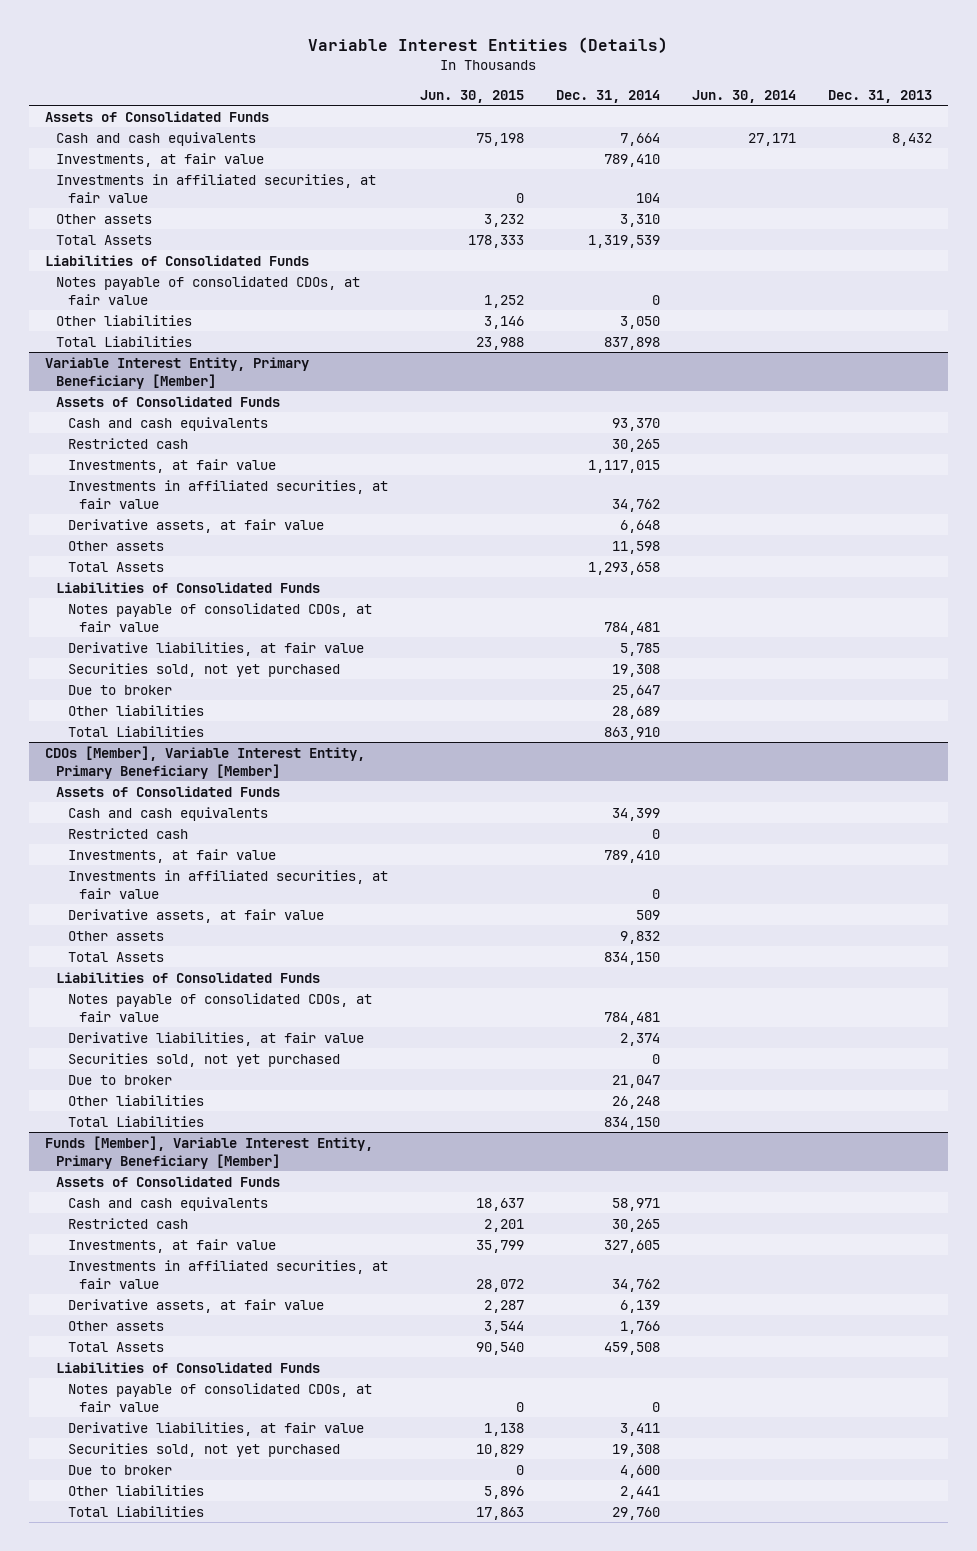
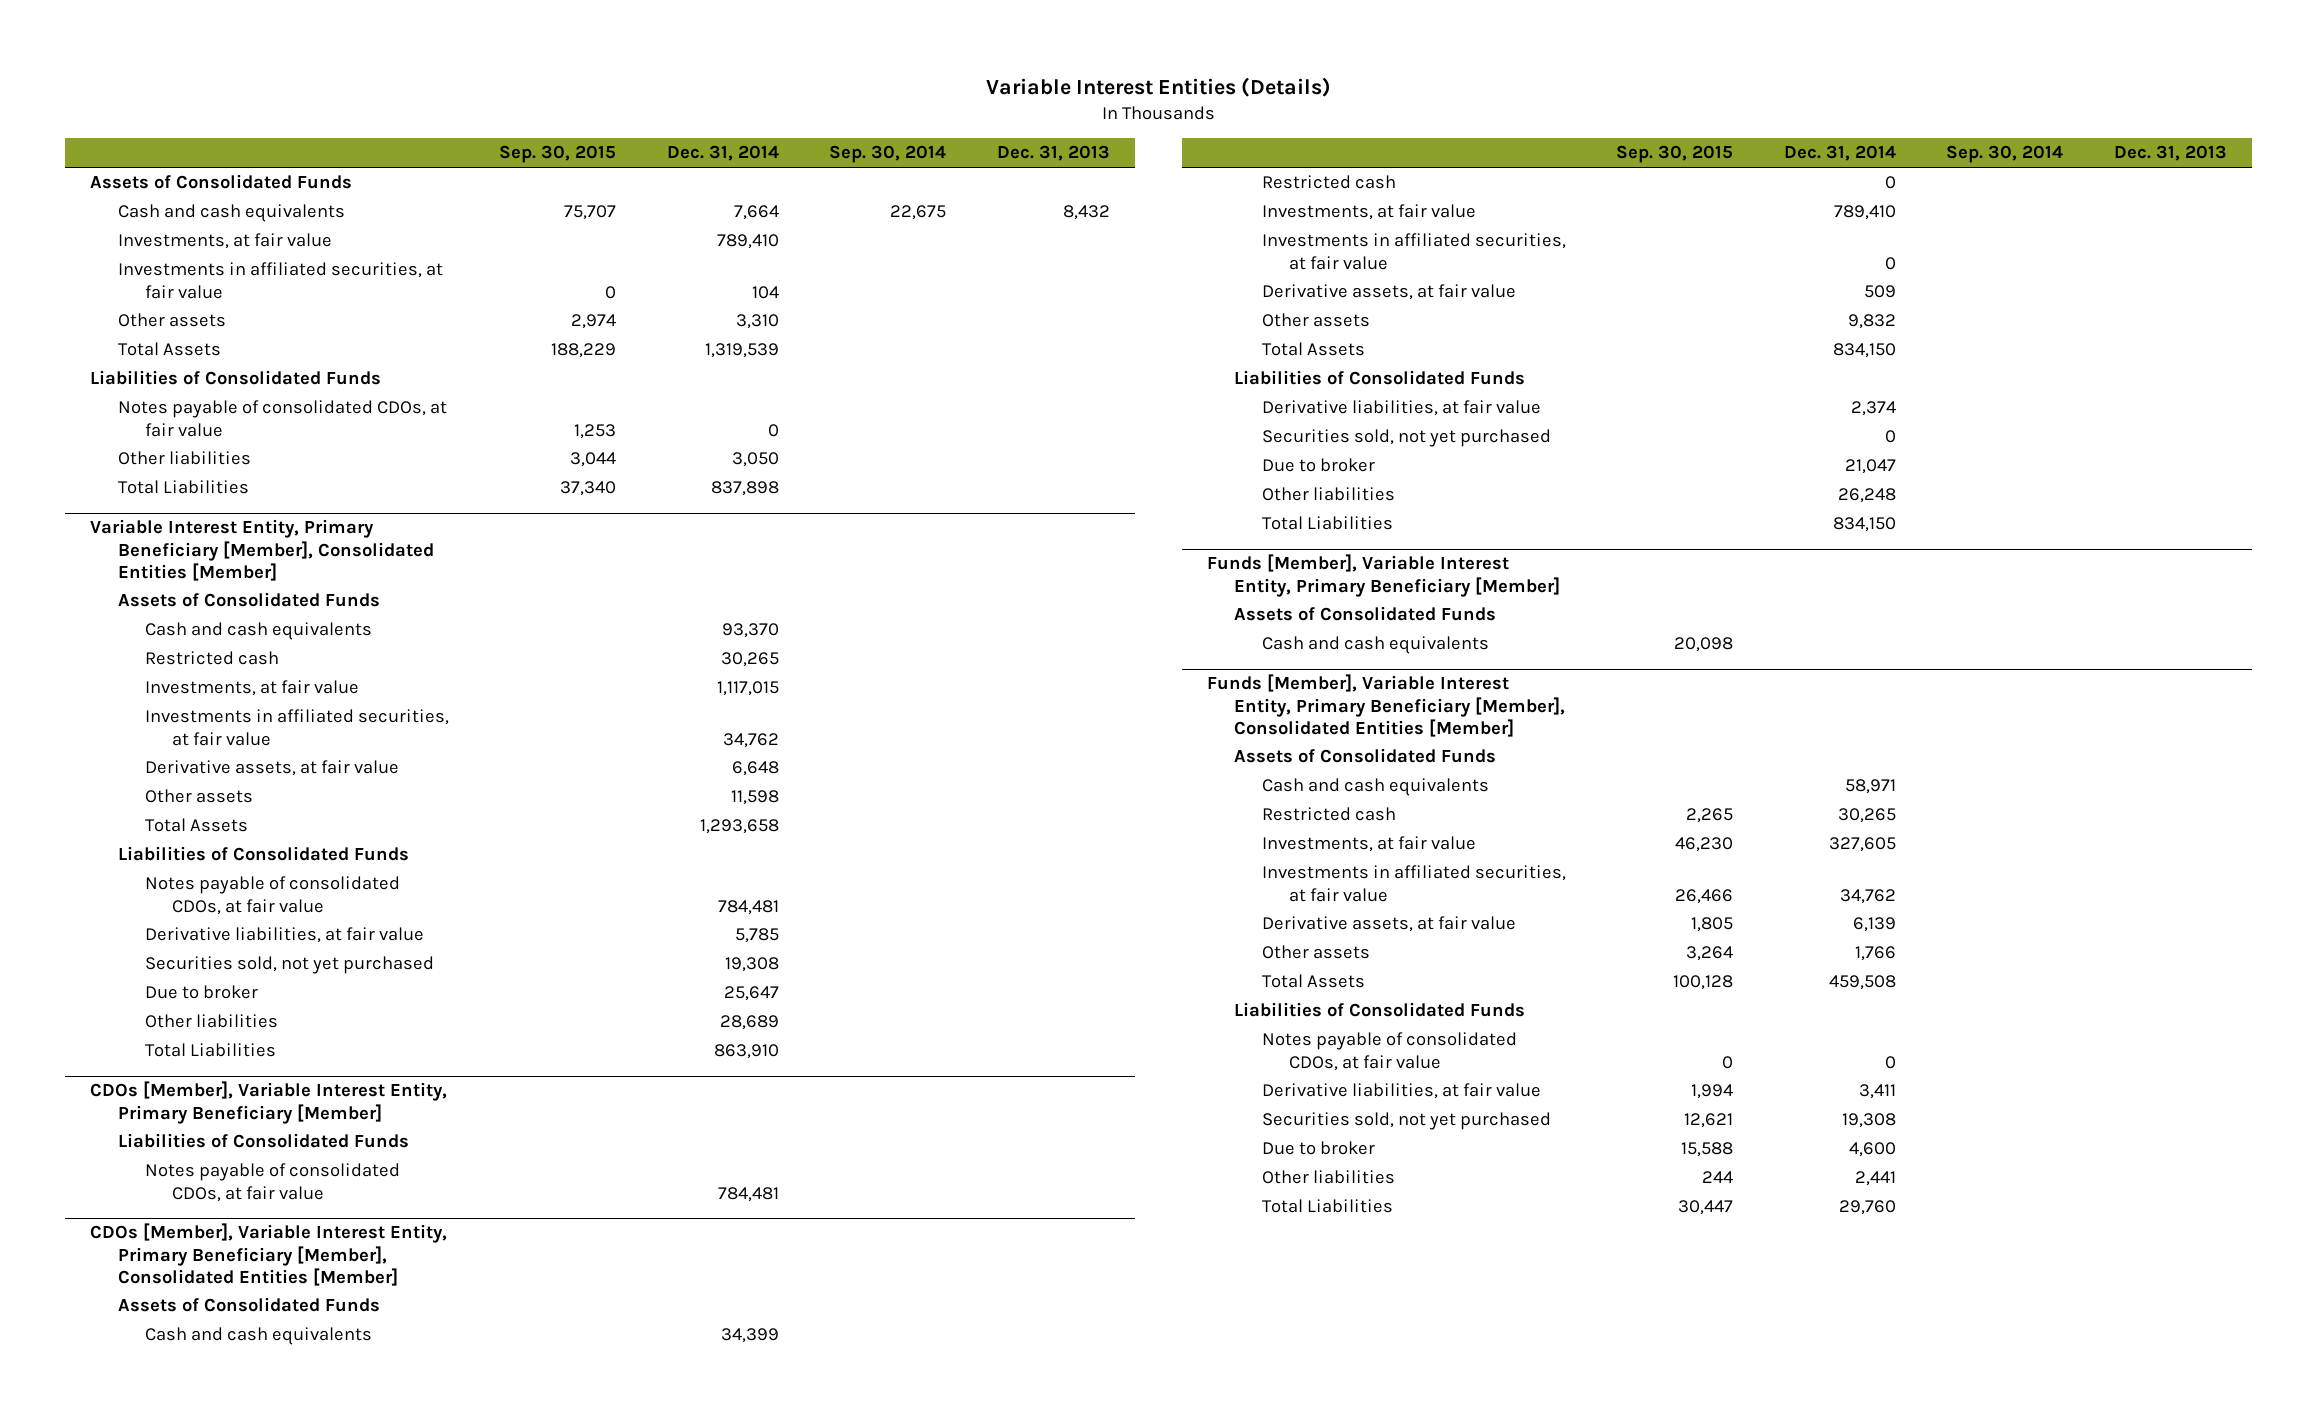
[419,89,524,103] Jun. 30, 2015 -> none
[691,89,796,103] Jun. 30, 2014 -> none
none -> [499,145,617,164] Sep. 30, 2015
none -> [829,145,947,164] Sep. 30, 2014
[45,356,310,389] Variable Interest Entity, Primary Beneficiary [Member] -> [90,519,434,581] Variable Interest Entity, Primary Beneficiary [Member], Consolidated Entities [Member]
none -> [117,1133,409,1149] Liabilities of Consolidated Funds
[67,992,372,1022] Notes payable of consolidated CDOs, at fair value -> [144,1163,400,1202] Notes payable of consolidated CDOs, at fair value
none -> [90,1223,448,1286] CDOs [Member], Variable Interest Entity, Primary Beneficiary [Member], Consolidated Entities [Member]
none -> [1261,636,1489,655] Cash and cash equivalents
none -> [1207,674,1566,737] Funds [Member], Variable Interest Entity, Primary Beneficiary [Member], Consolidated Entities [Member]
none -> [1234,748,1497,764] Assets of Consolidated Funds

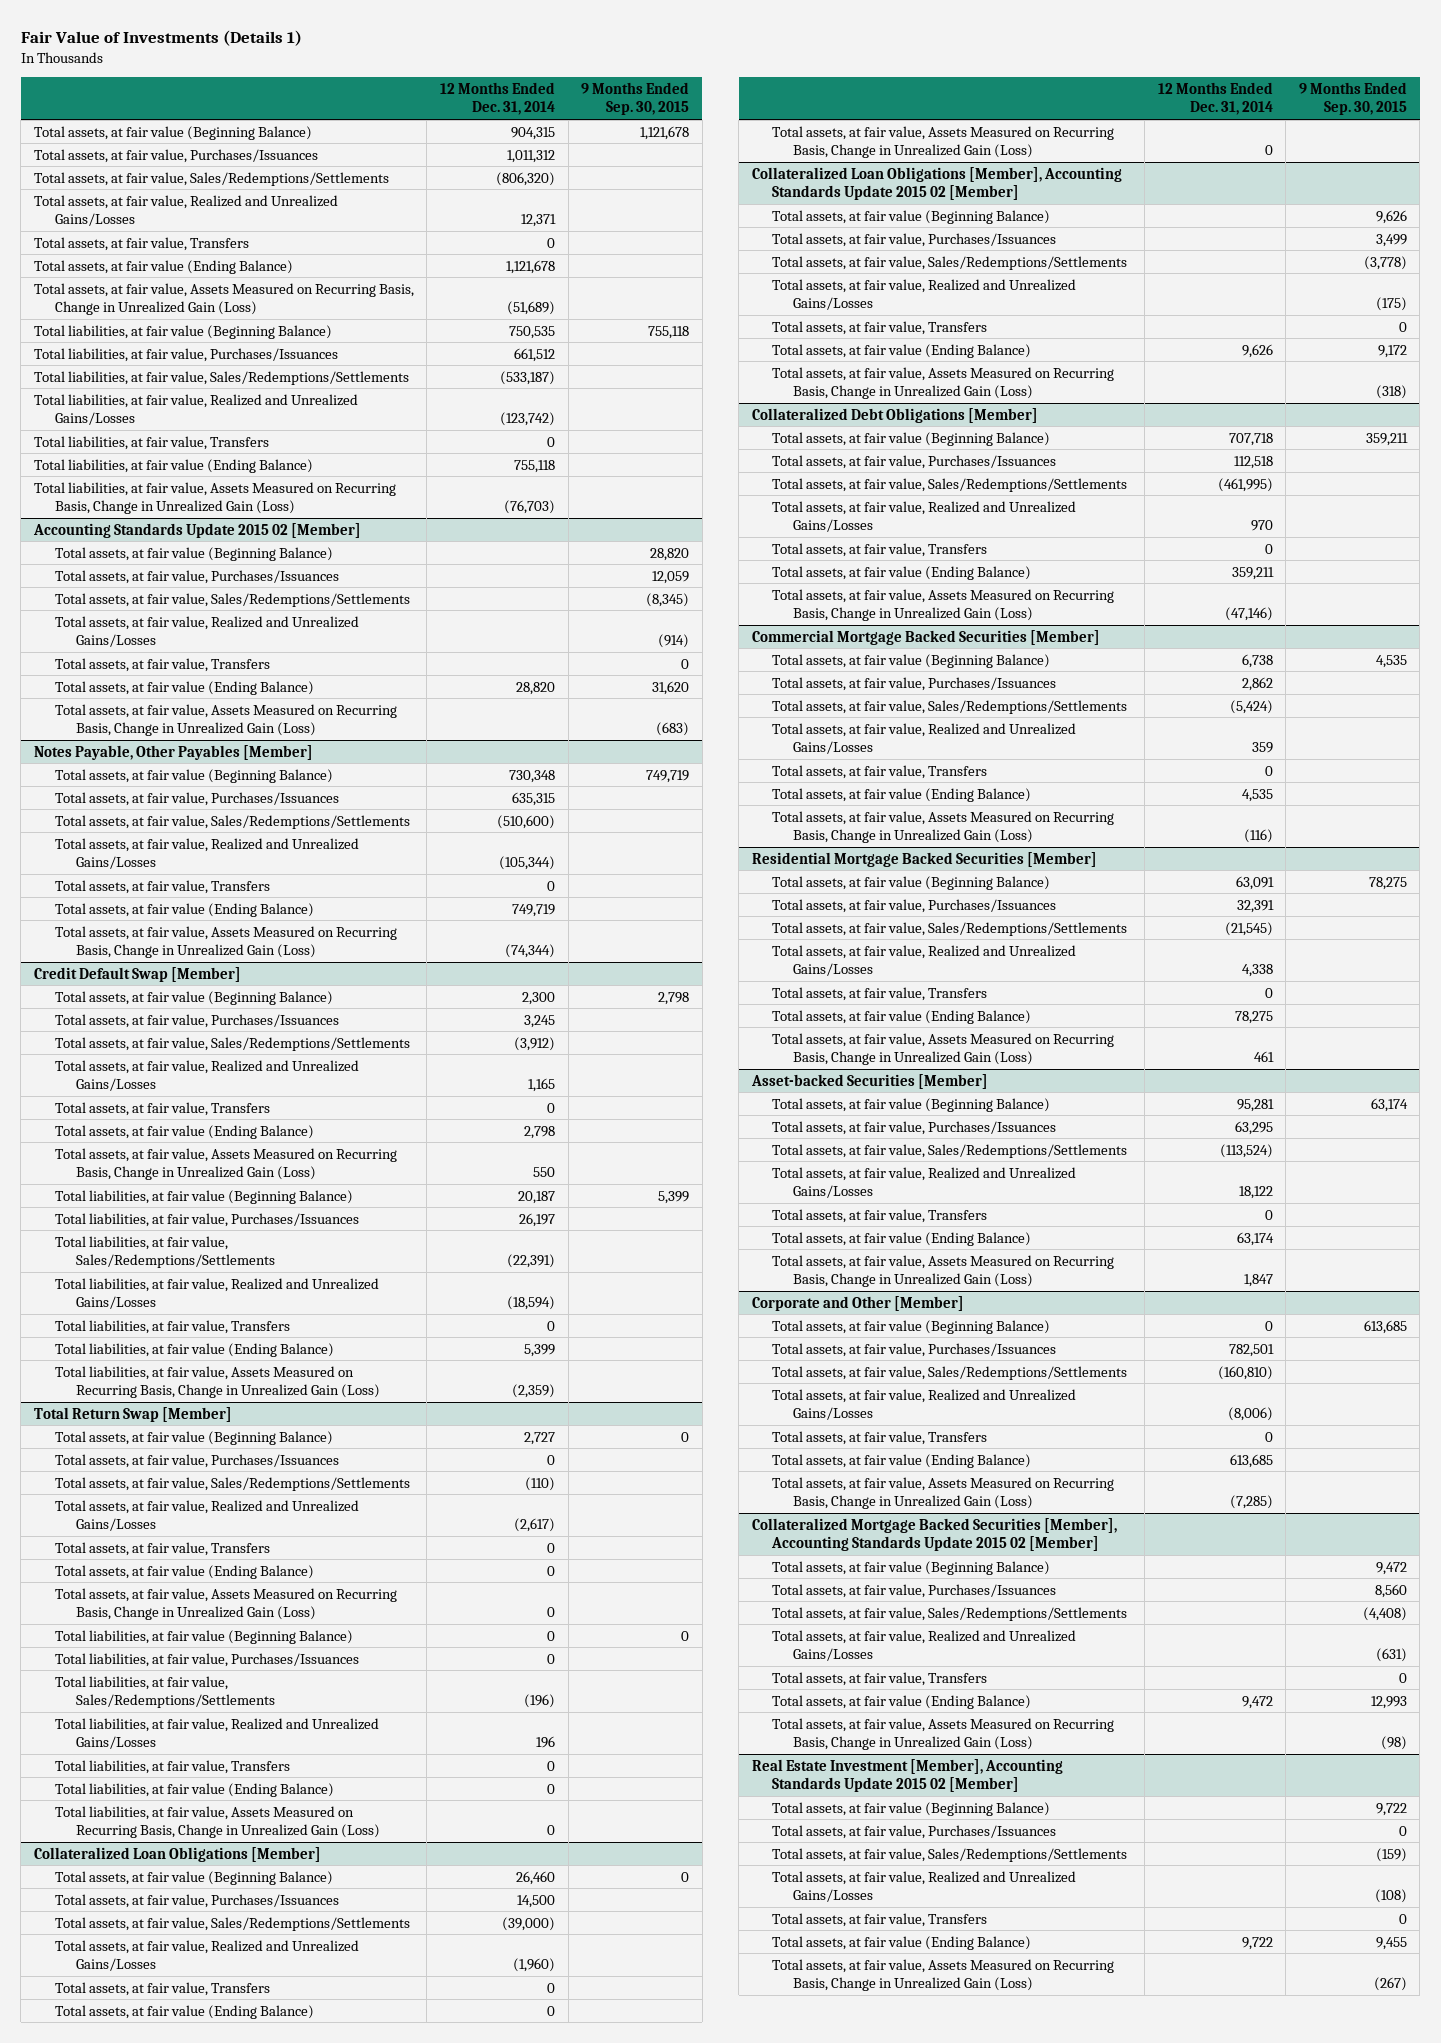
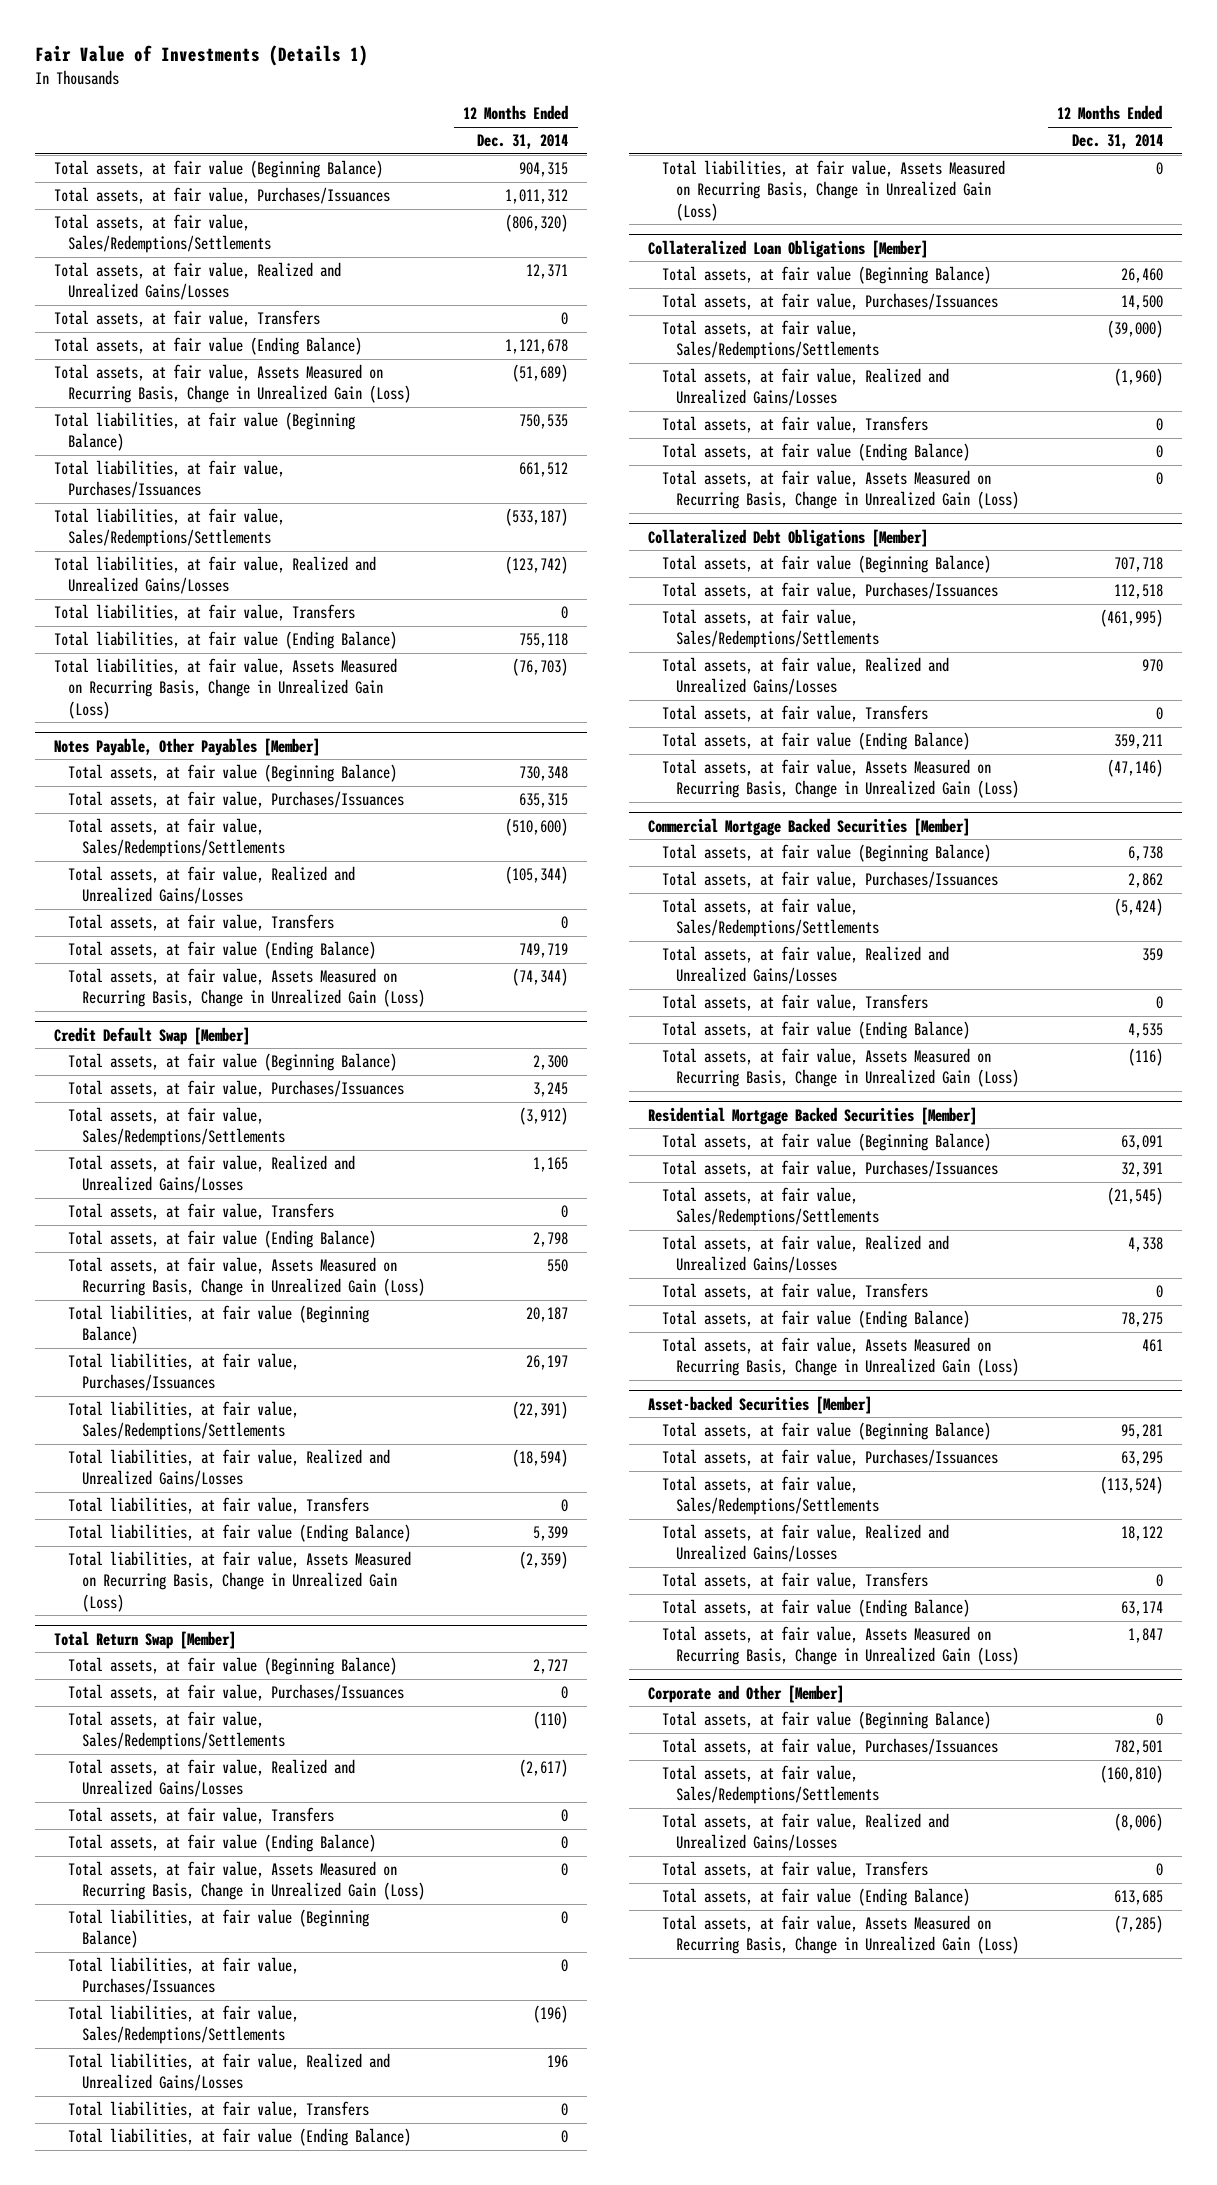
[581,82,690,116] 9 Months Ended Sep. 30, 2015 -> none
[32,522,361,538] Accounting Standards Update 2015 02 [Member] -> none
[54,546,333,561] Total assets, at fair value (Beginning Balance) -> none
[54,569,339,584] Total assets, at fair value, Purchases/Issuances -> none
[54,592,410,607] Total assets, at fair value, Sales/Redemptions/Settlements -> none
[54,615,359,647] Total assets, at fair value, Realized and Unrealized Gains/Losses -> none
[54,657,270,672] Total assets, at fair value, Transfers -> none
[54,680,314,695] Total assets, at fair value (Ending Balance) -> none
[54,703,397,736] Total assets, at fair value, Assets Measured on Recurring Basis, Change in Unrealized Gain (Loss) -> none
[751,166,1122,200] Collateralized Loan Obligations [Member], Accounting Standards Update 2015 02 [Member] -> none
[772,209,1051,224] Total assets, at fair value (Beginning Balance) -> none
[772,232,1057,247] Total assets, at fair value, Purchases/Issuances -> none
[772,255,1128,270] Total assets, at fair value, Sales/Redemptions/Settlements -> none
[772,278,1077,310] Total assets, at fair value, Realized and Unrealized Gains/Losses -> none
[772,320,988,335] Total assets, at fair value, Transfers -> none
[772,343,1032,358] Total assets, at fair value (Ending Balance) -> none
[772,366,1115,399] Total assets, at fair value, Assets Measured on Recurring Basis, Change in Unrealized Gain (Loss) -> none
[751,1517,1117,1551] Collateralized Mortgage Backed Securities [Member], Accounting Standards Update 2015 02 [Member] -> none
[772,1560,1051,1575] Total assets, at fair value (Beginning Balance) -> none
[772,1583,1057,1598] Total assets, at fair value, Purchases/Issuances -> none
[772,1606,1128,1621] Total assets, at fair value, Sales/Redemptions/Settlements -> none
[772,1629,1077,1661] Total assets, at fair value, Realized and Unrealized Gains/Losses -> none
[772,1671,988,1686] Total assets, at fair value, Transfers -> none
[772,1694,1032,1709] Total assets, at fair value (Ending Balance) -> none
[772,1717,1115,1750] Total assets, at fair value, Assets Measured on Recurring Basis, Change in Unrealized Gain (Loss) -> none
[751,1758,1063,1792] Real Estate Investment [Member], Accounting Standards Update 2015 02 [Member] -> none
[772,1801,1051,1816] Total assets, at fair value (Beginning Balance) -> none
[772,1824,1057,1839] Total assets, at fair value, Purchases/Issuances -> none
[772,1847,1128,1862] Total assets, at fair value, Sales/Redemptions/Settlements -> none
[772,1870,1077,1902] Total assets, at fair value, Realized and Unrealized Gains/Losses -> none
[772,1912,988,1927] Total assets, at fair value, Transfers -> none
[772,1935,1032,1950] Total assets, at fair value (Ending Balance) -> none
[772,1958,1115,1991] Total assets, at fair value, Assets Measured on Recurring Basis, Change in Unrealized Gain (Loss) -> none

